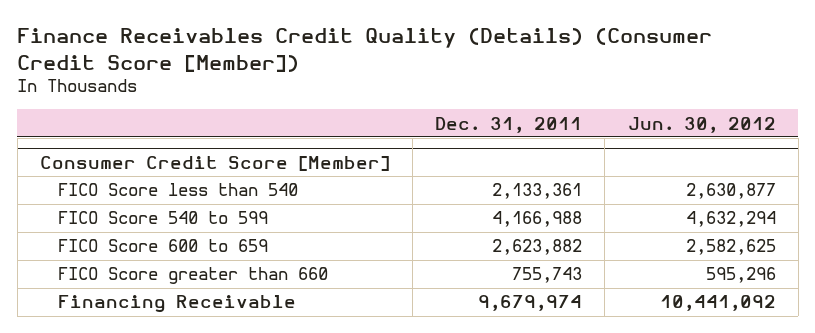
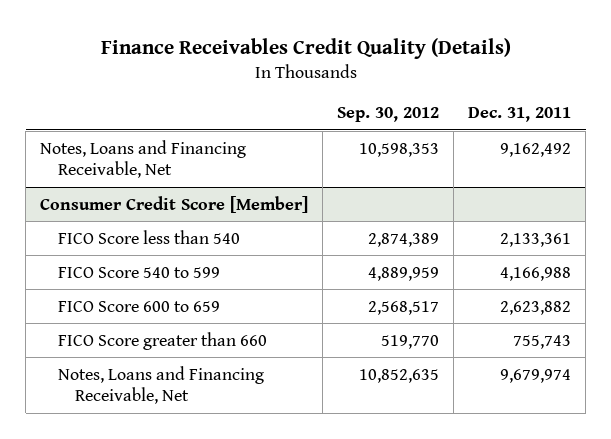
[17,28,713,72] Finance Receivables Credit Quality (Details) (Consumer Credit Score [Member]) -> [100,37,511,59] Finance Receivables Credit Quality (Details)
[627,116,776,133] Jun. 30, 2012 -> none
none -> [337,107,440,123] Sep. 30, 2012
none -> [40,139,247,179] Notes, Loans and Financing Receivable, Net
[57,295,296,314] Financing Receivable -> [57,365,264,405] Notes, Loans and Financing Receivable, Net

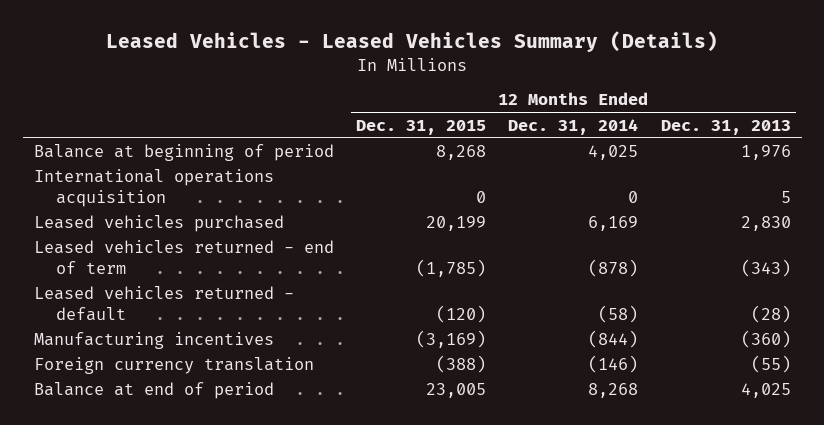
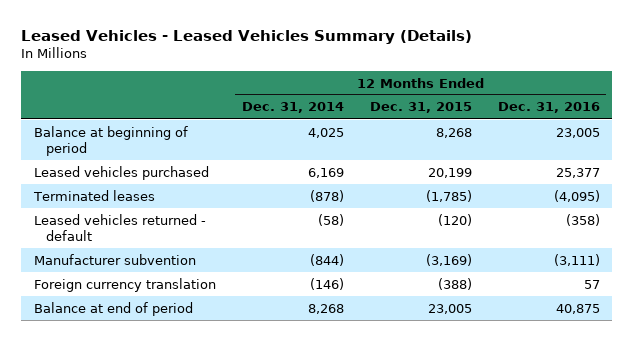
[660,119,791,135] Dec. 31, 2013 -> none
none -> [497,102,600,114] Dec. 31, 2016
[33,169,274,207] International operations acquisition -> none
[33,240,334,274] Leased vehicles returned - end of term -> [32,189,155,201] Terminated leases
[33,332,274,350] Manufacturing incentives -> [33,253,196,265] Manufacturer subvention

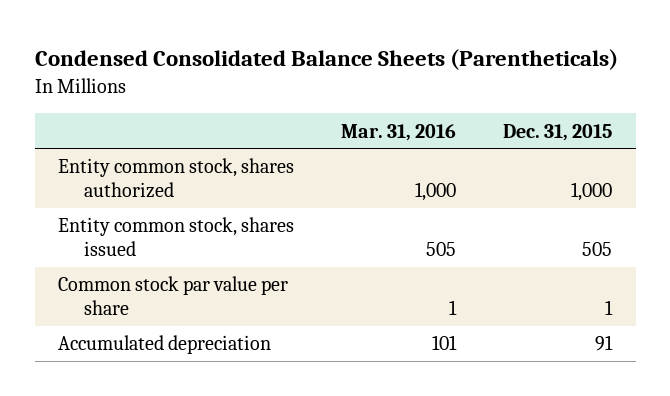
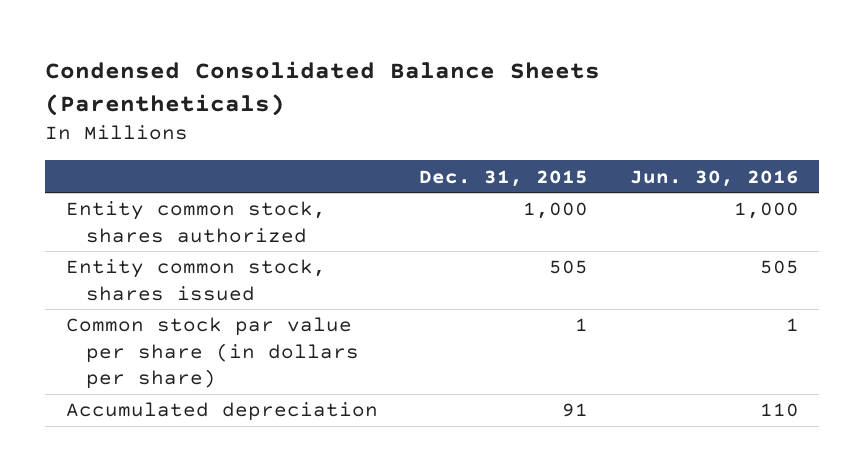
[341,123,457,141] Mar. 31, 2016 -> none
none -> [629,169,799,187] Jun. 30, 2016
[58,276,289,315] Common stock par value per share -> [66,317,360,389] Common stock par value per share (in dollars per share)

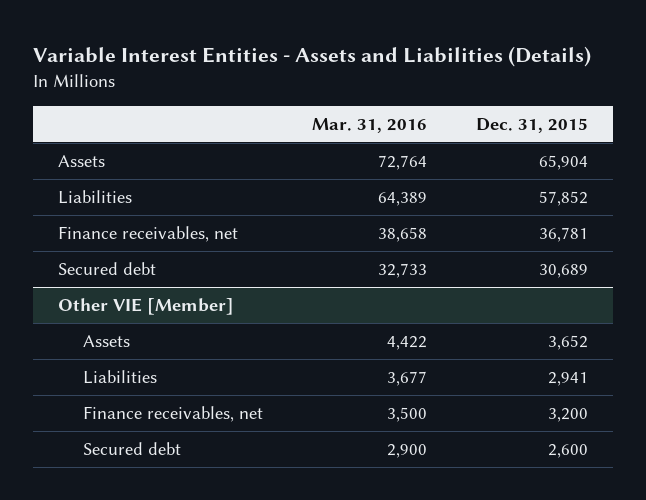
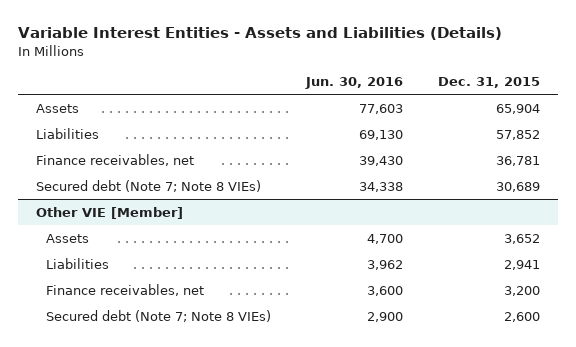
[311,118,427,134] Mar. 31, 2016 -> none
none -> [305,76,404,89] Jun. 30, 2016
[57,262,156,276] Secured debt -> [35,179,261,192] Secured debt (Note 7; Note 8 VIEs)
[82,442,181,456] Secured debt -> [46,309,272,322] Secured debt (Note 7; Note 8 VIEs)

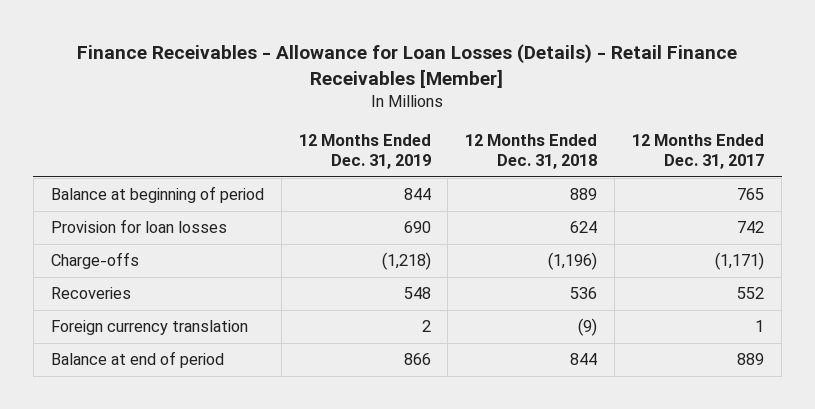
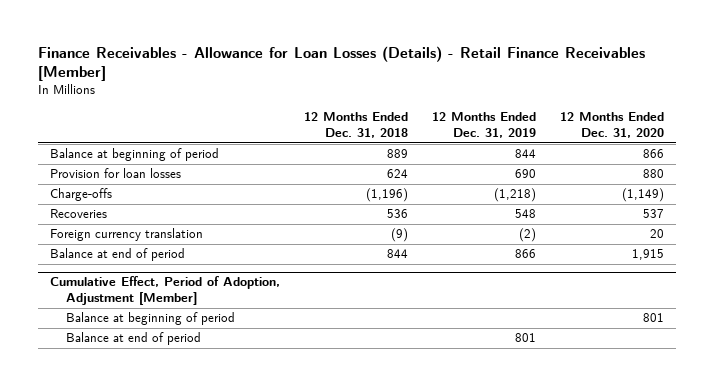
[632,134,765,170] 12 Months Ended Dec. 31, 2017 -> none
none -> [559,112,664,139] 12 Months Ended Dec. 31, 2020
[421,320,431,333] 2 -> [519,228,537,243] (2)
none -> [50,276,281,306] Cumulative Effect, Period of Adoption, Adjustment [Member]
none -> [66,312,236,326] Balance at beginning of period
none -> [66,332,202,346] Balance at end of period

